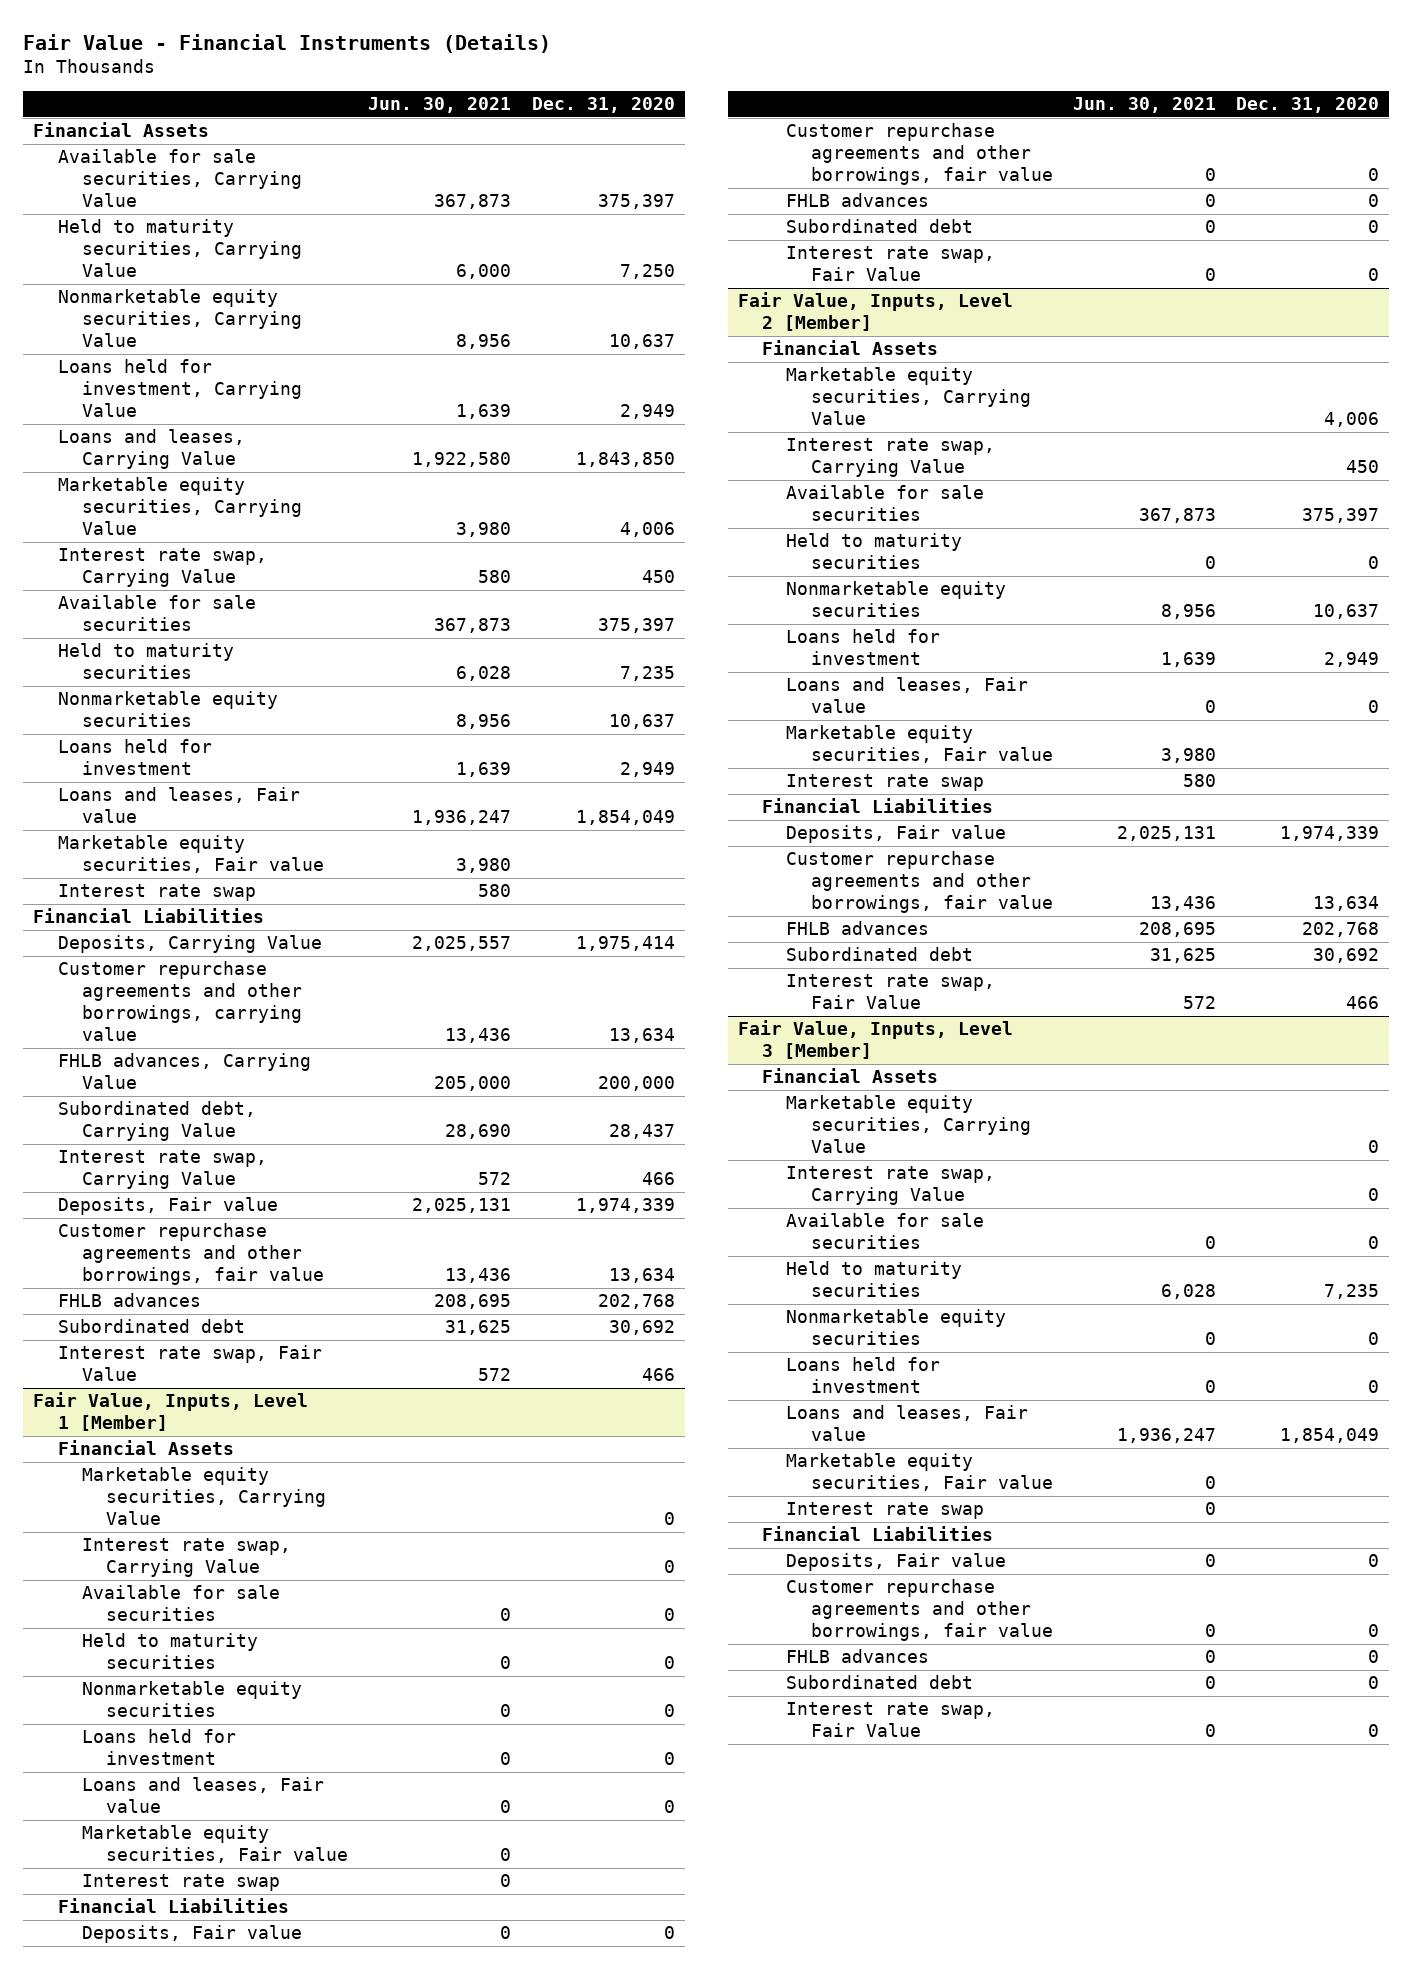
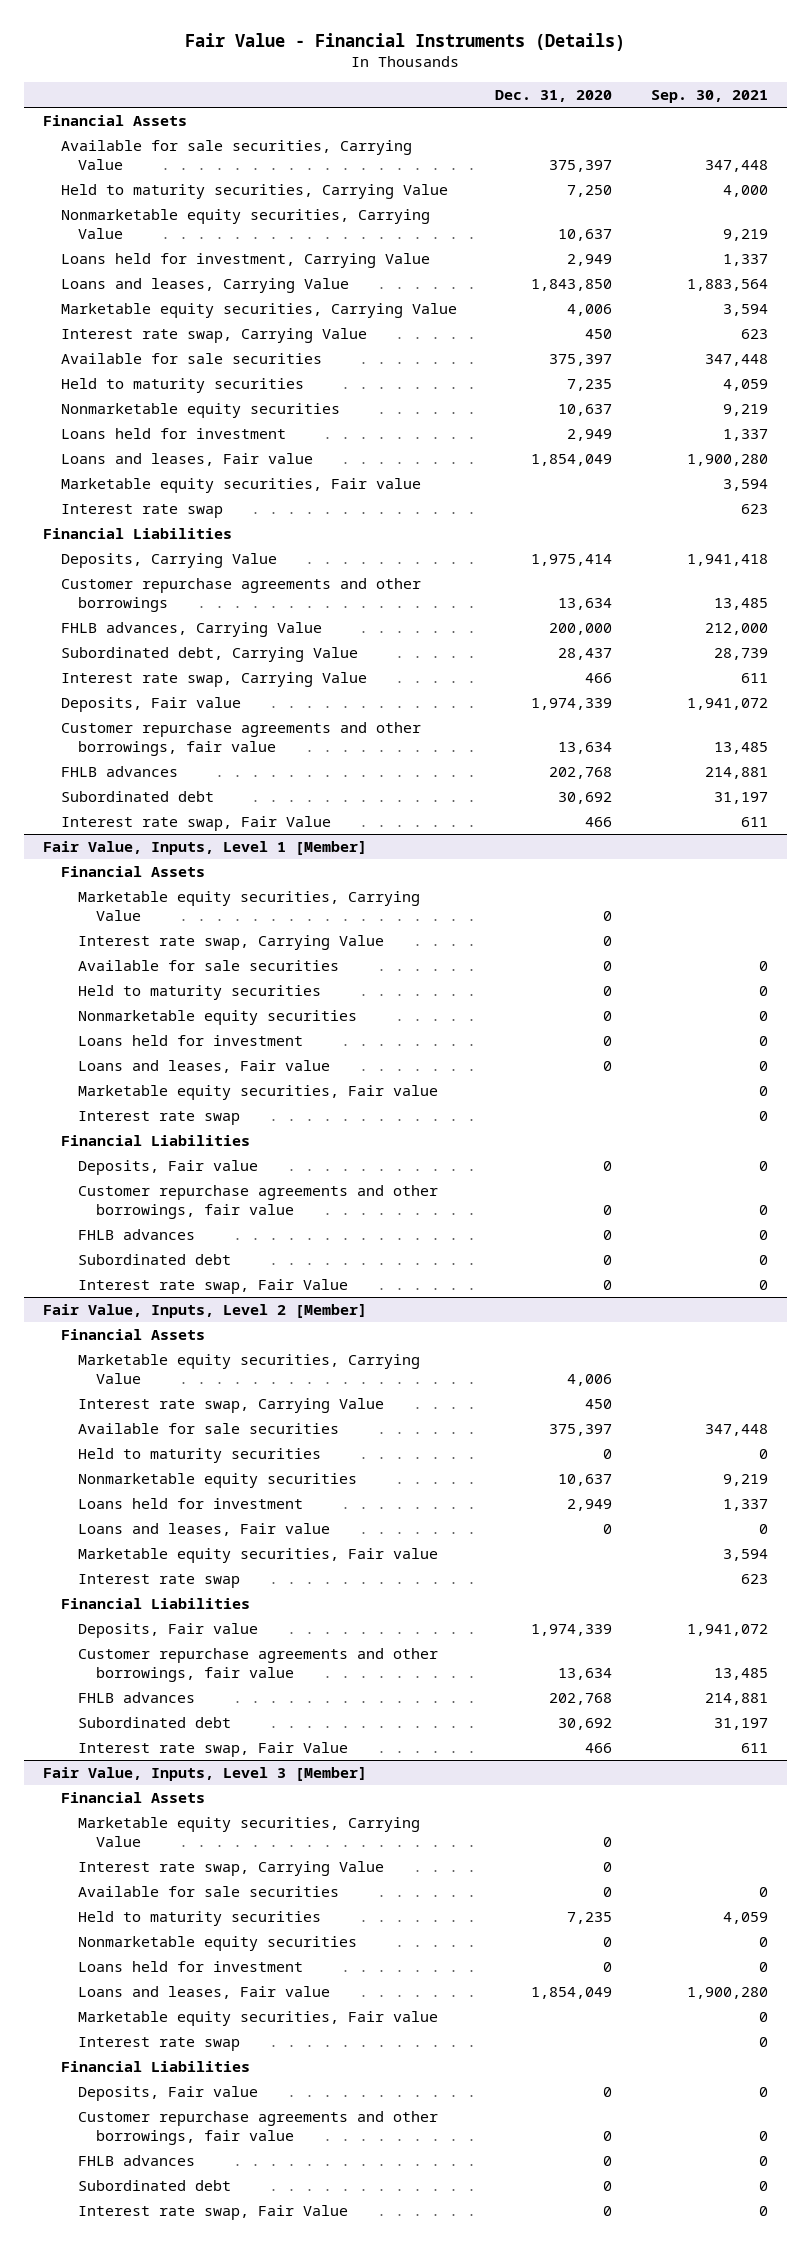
[368,97,512,114] Jun. 30, 2021 -> none
none -> [650,89,768,103] Sep. 30, 2021
[57,961,302,1042] Customer repurchase agreements and other borrowings, carrying value -> [60,577,421,612] Customer repurchase agreements and other borrowings

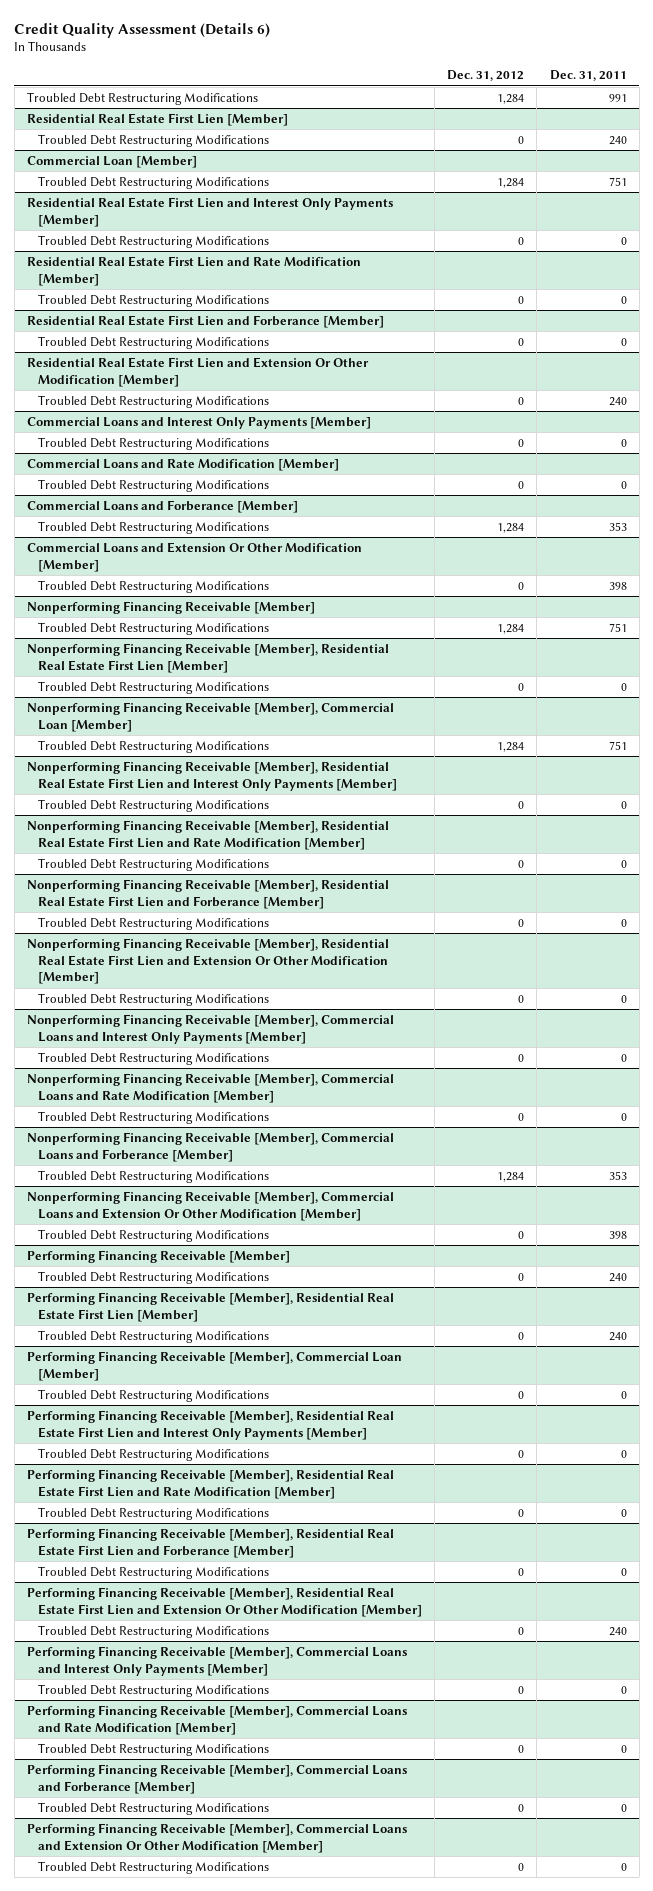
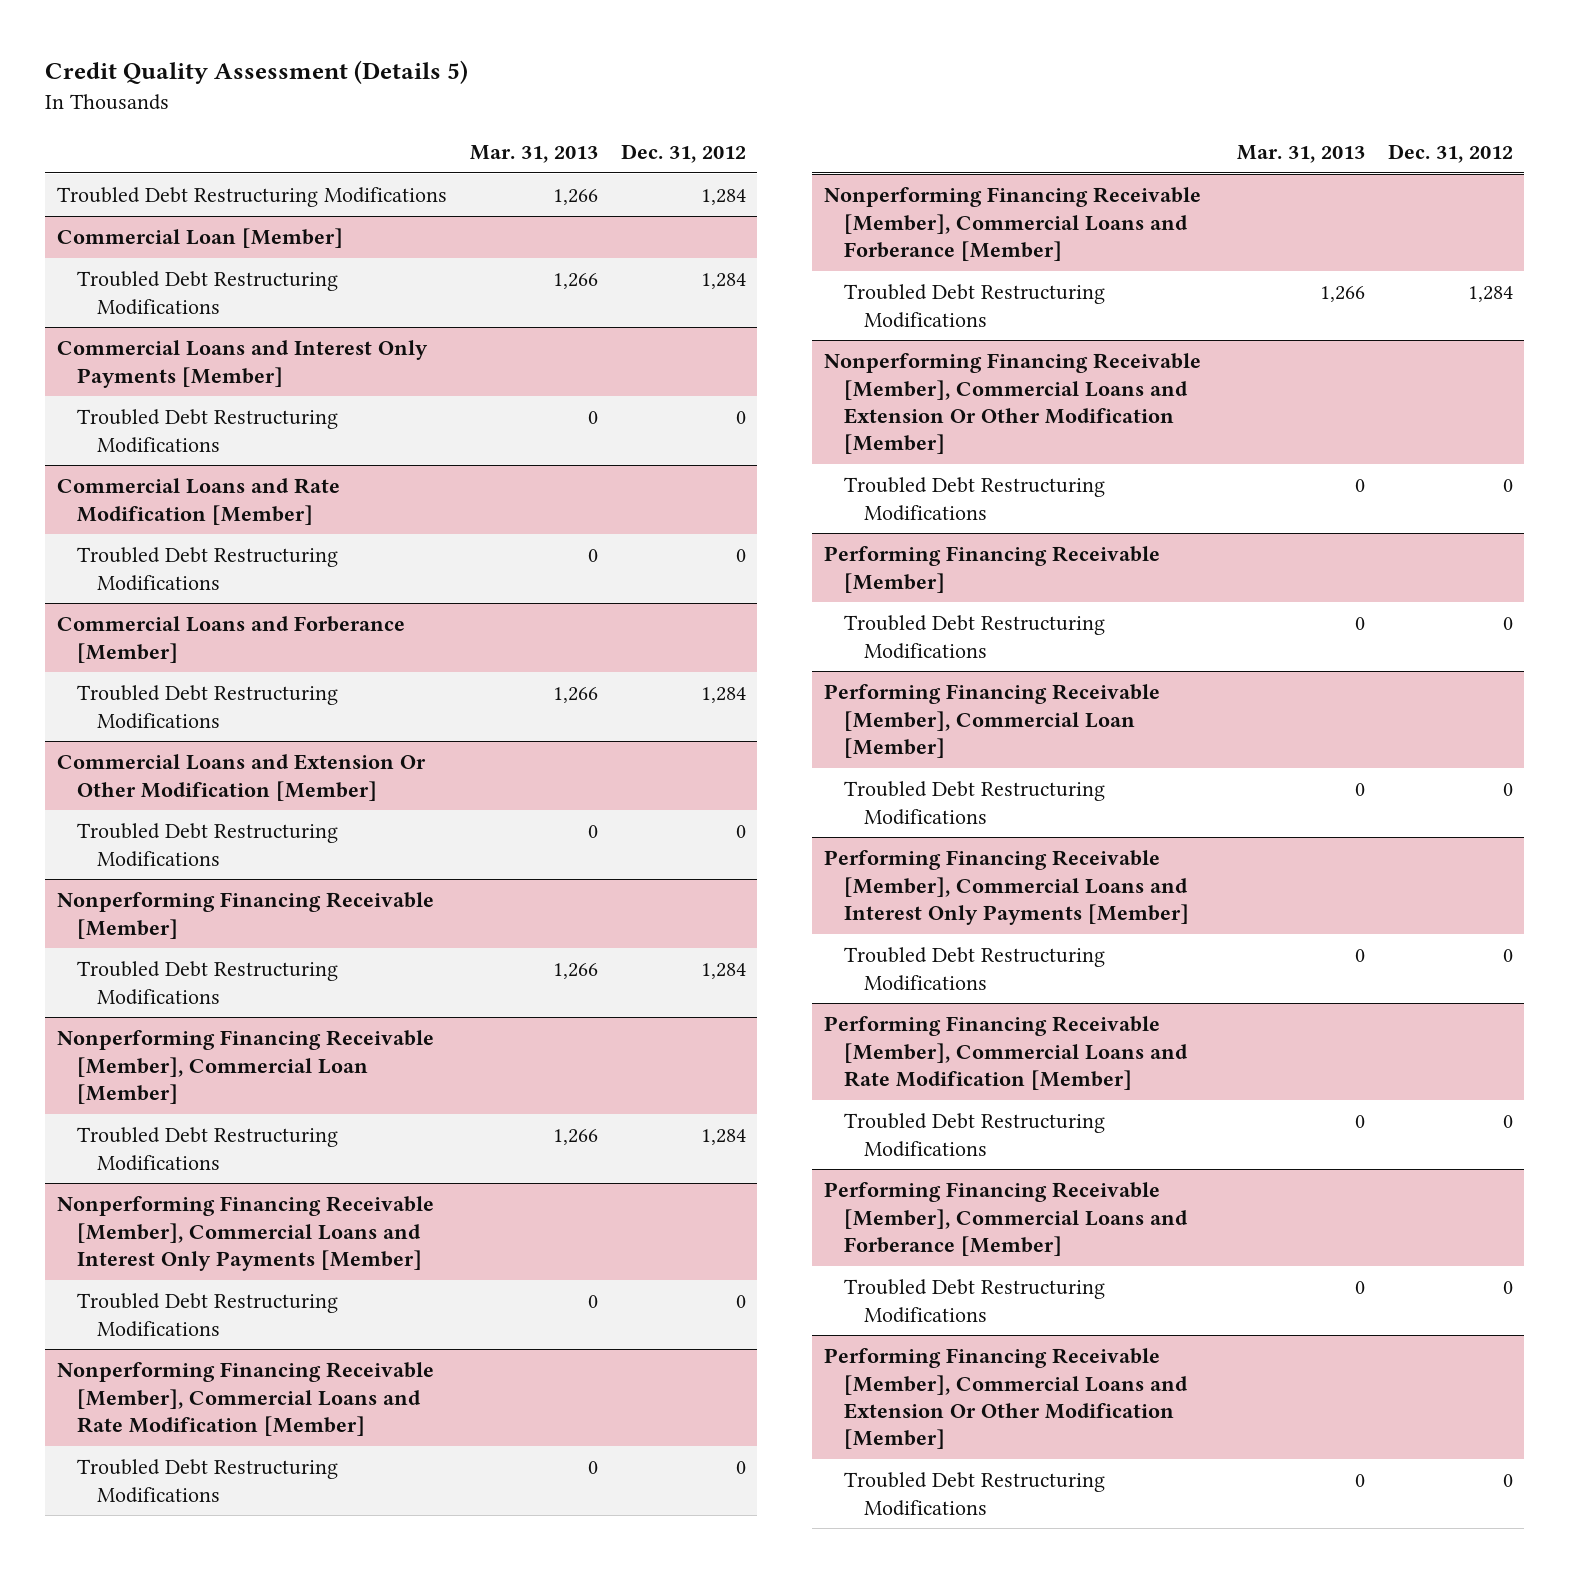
[14,23,271,39] Credit Quality Assessment (Details 6) -> [45,60,469,85] Credit Quality Assessment (Details 5)
[549,70,627,82] Dec. 31, 2011 -> none
none -> [469,144,598,163] Mar. 31, 2013
[26,112,288,126] Residential Real Estate First Lien [Member] -> none
[38,133,270,147] Troubled Debt Restructuring Modifications -> none
[26,196,393,227] Residential Real Estate First Lien and Interest Only Payments [Member] -> none
[38,234,270,248] Troubled Debt Restructuring Modifications -> none
[26,255,361,286] Residential Real Estate First Lien and Rate Modification [Member] -> none
[38,293,270,307] Troubled Debt Restructuring Modifications -> none
[26,314,384,328] Residential Real Estate First Lien and Forberance [Member] -> none
[38,335,270,349] Troubled Debt Restructuring Modifications -> none
[26,356,369,387] Residential Real Estate First Lien and Extension Or Other Modification [Member] -> none
[38,394,270,408] Troubled Debt Restructuring Modifications -> none
[26,642,389,673] Nonperforming Financing Receivable [Member], Residential Real Estate First Lien [Member] -> none
[38,680,270,694] Troubled Debt Restructuring Modifications -> none
[26,760,398,791] Nonperforming Financing Receivable [Member], Residential Real Estate First Lien and Interest Only Payments [Member] -> none
[38,798,270,812] Troubled Debt Restructuring Modifications -> none
[26,819,389,850] Nonperforming Financing Receivable [Member], Residential Real Estate First Lien and Rate Modification [Member] -> none
[38,857,270,871] Troubled Debt Restructuring Modifications -> none
[26,878,389,909] Nonperforming Financing Receivable [Member], Residential Real Estate First Lien and Forberance [Member] -> none
[38,916,270,930] Troubled Debt Restructuring Modifications -> none
[26,937,389,985] Nonperforming Financing Receivable [Member], Residential Real Estate First Lien and Extension Or Other Modification [Member] -> none
[38,992,270,1006] Troubled Debt Restructuring Modifications -> none
[26,1291,394,1322] Performing Financing Receivable [Member], Residential Real Estate First Lien [Member] -> none
[38,1329,270,1343] Troubled Debt Restructuring Modifications -> none
[26,1409,394,1440] Performing Financing Receivable [Member], Residential Real Estate First Lien and Interest Only Payments [Member] -> none
[38,1447,270,1461] Troubled Debt Restructuring Modifications -> none
[26,1468,394,1499] Performing Financing Receivable [Member], Residential Real Estate First Lien and Rate Modification [Member] -> none
[38,1506,270,1520] Troubled Debt Restructuring Modifications -> none
[26,1527,394,1558] Performing Financing Receivable [Member], Residential Real Estate First Lien and Forberance [Member] -> none
[38,1565,270,1579] Troubled Debt Restructuring Modifications -> none
[26,1586,423,1617] Performing Financing Receivable [Member], Residential Real Estate First Lien and Extension Or Other Modification [Member] -> none
[38,1624,270,1638] Troubled Debt Restructuring Modifications -> none

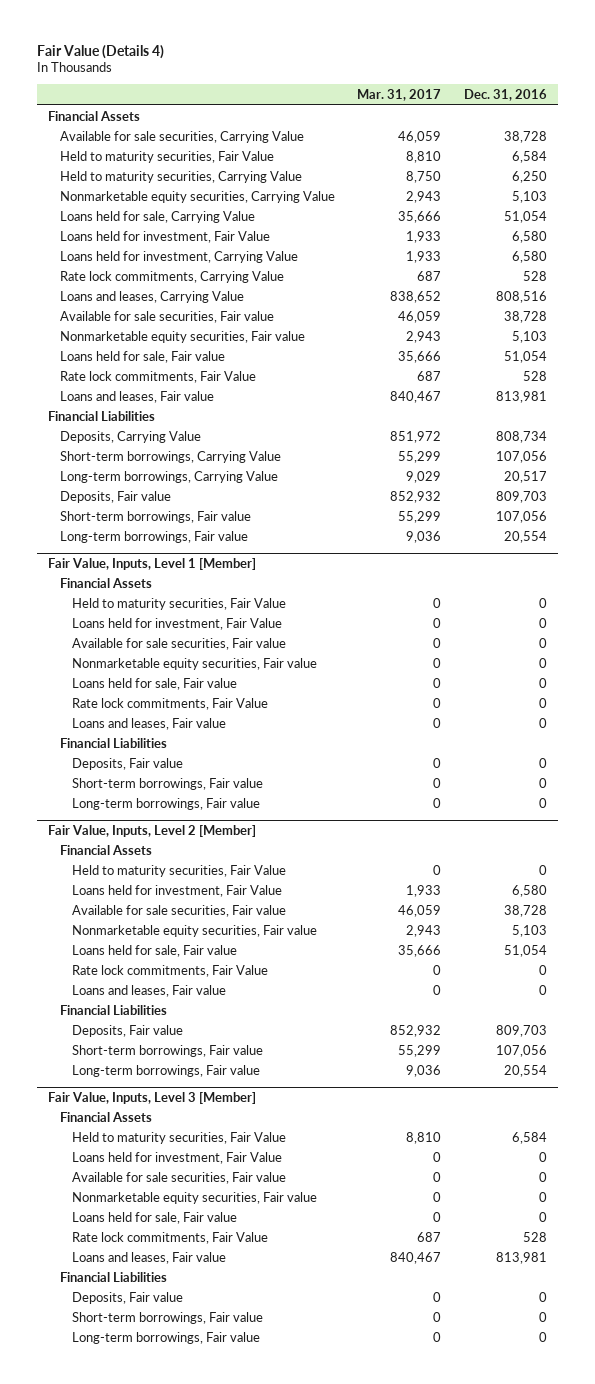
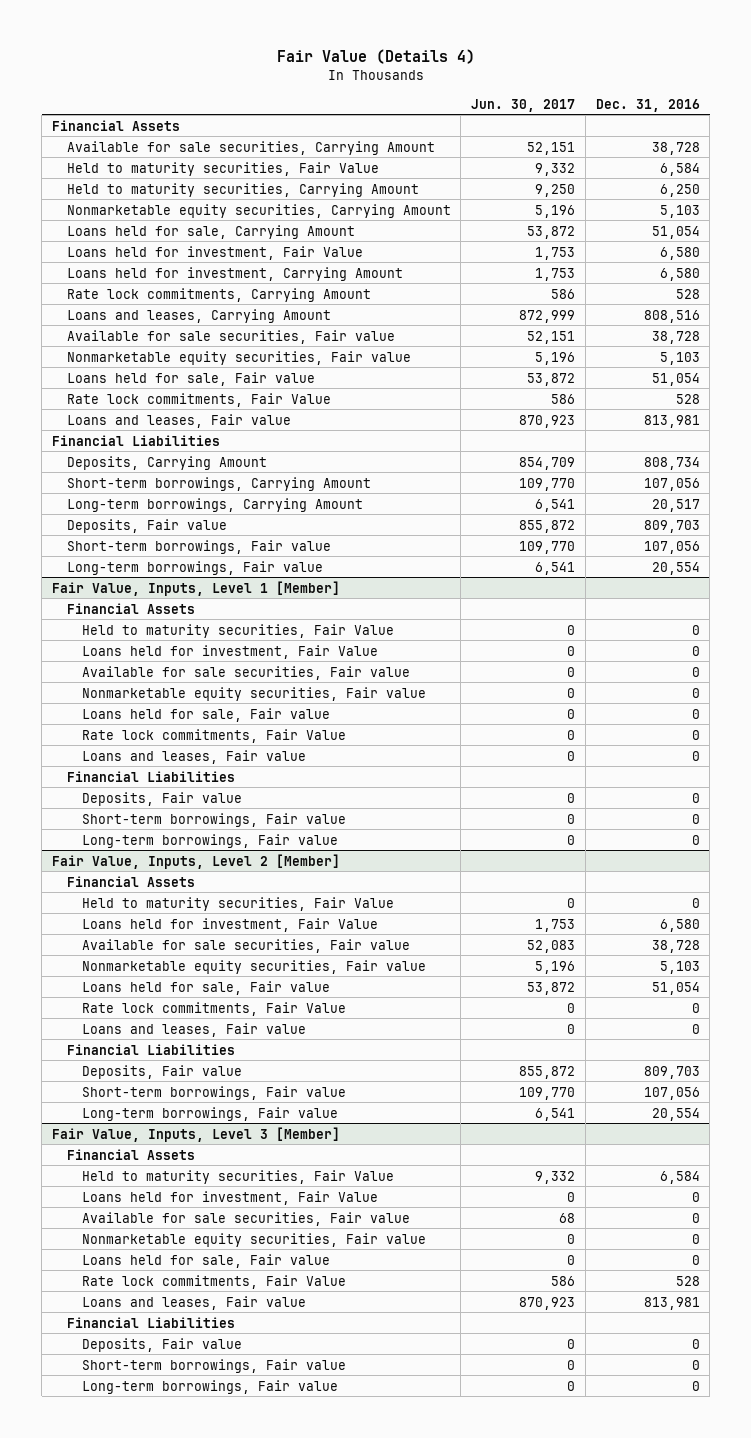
[357,88,442,101] Mar. 31, 2017 -> none
none -> [471,98,576,112] Jun. 30, 2017
[59,130,304,143] Available for sale securities, Carrying Value -> [66,140,435,155] Available for sale securities, Carrying Amount
[59,170,302,183] Held to maturity securities, Carrying Value -> [66,182,419,197] Held to maturity securities, Carrying Amount
[59,190,335,203] Nonmarketable equity securities, Carrying Value -> [66,203,451,218] Nonmarketable equity securities, Carrying Amount
[59,210,255,223] Loans held for sale, Carrying Value -> [66,224,355,239] Loans held for sale, Carrying Amount
[59,250,298,263] Loans held for investment, Carrying Value -> [66,266,403,281] Loans held for investment, Carrying Amount
[59,270,284,283] Rate lock commitments, Carrying Value -> [66,287,371,302] Rate lock commitments, Carrying Amount
[59,290,244,303] Loans and leases, Carrying Value -> [66,308,331,323] Loans and leases, Carrying Amount
[59,430,201,443] Deposits, Carrying Value -> [66,455,267,470] Deposits, Carrying Amount
[59,450,281,463] Short-term borrowings, Carrying Value -> [66,476,371,491] Short-term borrowings, Carrying Amount
[59,470,278,483] Long-term borrowings, Carrying Value -> [66,497,363,512] Long-term borrowings, Carrying Amount

